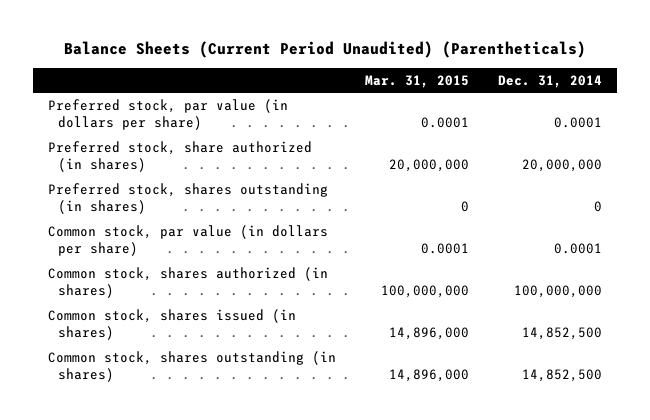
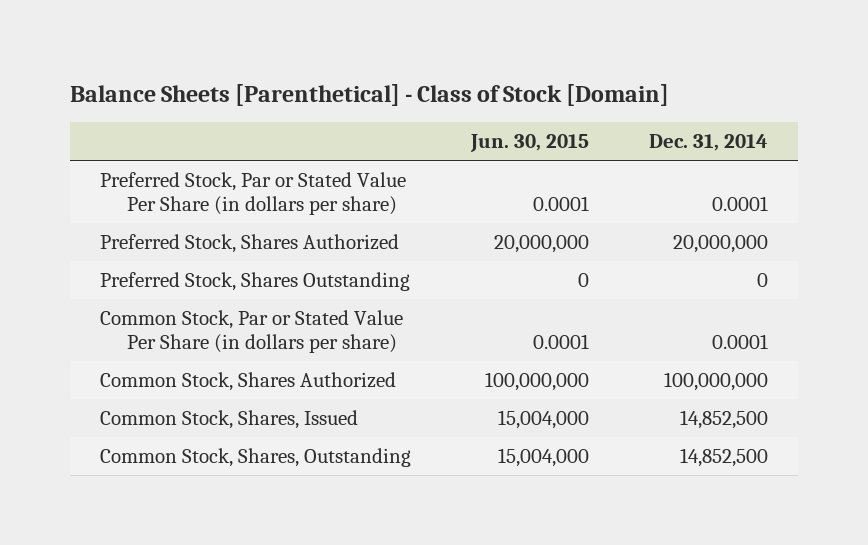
[63,41,586,59] Balance Sheets (Current Period Unaudited) (Parentheticals) -> [69,83,669,106] Balance Sheets [Parenthetical] - Class of Stock [Domain]
[364,74,469,88] Mar. 31, 2015 -> none
none -> [469,134,589,153] Jun. 30, 2015
[47,99,288,131] Preferred stock, par value (in dollars per share) -> [99,172,406,216] Preferred Stock, Par or Stated Value Per Share (in dollars per share)
[47,141,312,173] Preferred stock, share authorized (in shares) -> [99,234,399,254] Preferred Stock, Shares Authorized
[47,183,328,215] Preferred stock, shares outstanding (in shares) -> [99,272,410,292] Preferred Stock, Shares Outstanding
[47,225,328,257] Common stock, par value (in dollars per share) -> [99,310,403,354] Common Stock, Par or Stated Value Per Share (in dollars per share)
[47,267,328,299] Common stock, shares authorized (in shares) -> [99,372,396,392] Common Stock, Shares Authorized
[47,309,296,341] Common stock, shares issued (in shares) -> [99,410,358,430] Common Stock, Shares, Issued
[47,351,336,383] Common stock, shares outstanding (in shares) -> [99,448,411,468] Common Stock, Shares, Outstanding

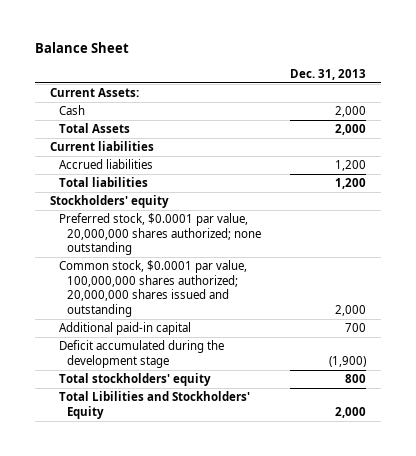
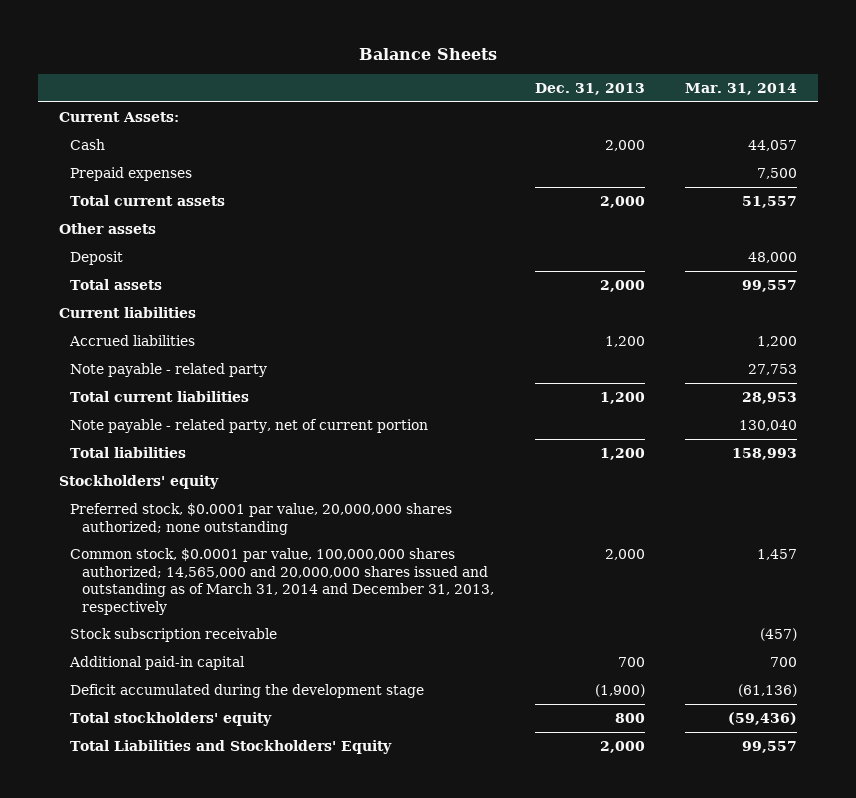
[35,42,130,54] Balance Sheet -> [359,47,498,60] Balance Sheets
none -> [685,82,798,95] Mar. 31, 2014
none -> [70,167,193,182] Prepaid expenses
none -> [70,195,226,207] Total current assets
none -> [58,223,156,235] Other assets
none -> [70,251,124,266] Deposit
[58,123,130,134] Total Assets -> [70,279,163,291] Total assets
none -> [70,363,268,378] Note payable - related party
none -> [70,391,250,403] Total current liabilities
none -> [70,419,429,434] Note payable - related party, net of current portion
[58,260,247,317] Common stock, $0.0001 par value, 100,000,000 shares authorized; 20,000,000 shares issued and outstanding -> [70,548,494,615] Common stock, $0.0001 par value, 100,000,000 shares authorized; 14,565,000 and 20,000,000 shares issued and outstanding as of March 31, 2014 and December 31, 2013, respectively
none -> [70,628,278,643] Stock subscription receivable
[58,391,250,419] Total Libilities and Stockholders' Equity -> [70,740,393,755] Total Liabilities and Stockholders' Equity

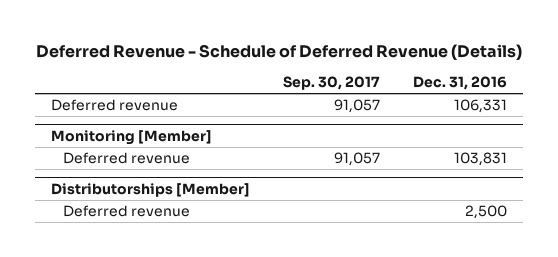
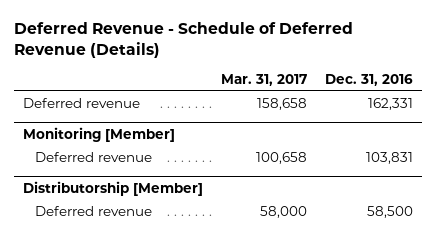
[282,76,380,91] Sep. 30, 2017 -> none
none -> [220,74,307,87] Mar. 31, 2017
[453,99,507,114] 106,331 -> [368,98,414,111] 162,331
[51,182,251,197] Distributorships [Member] -> [22,180,203,196] Distributorship [Member]
[464,205,507,220] 2,500 -> [367,206,414,219] 58,500

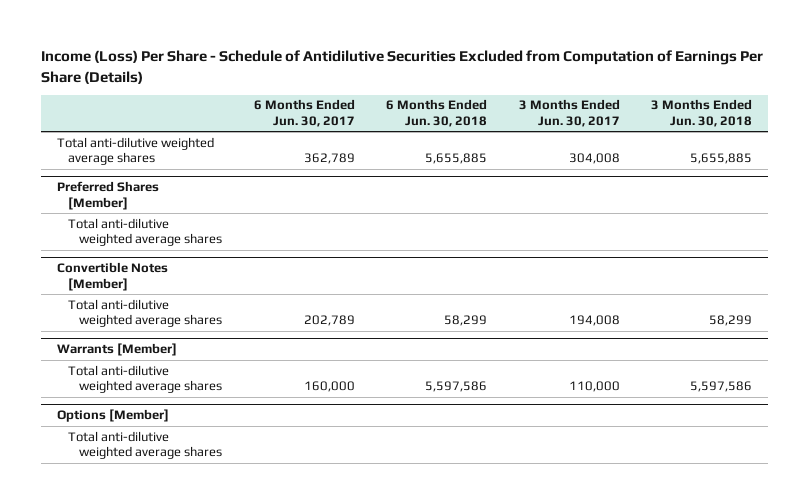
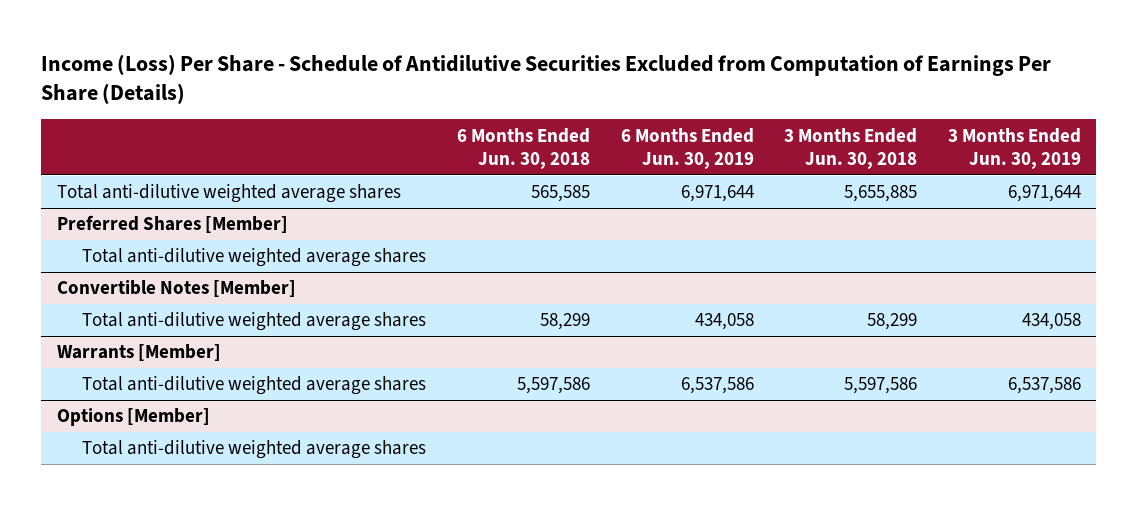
[253,99,355,127] 6 Months Ended Jun. 30, 2017 -> none
[518,99,620,127] 3 Months Ended Jun. 30, 2017 -> none
none -> [620,127,754,169] 6 Months Ended Jun. 30, 2019
none -> [947,127,1081,169] 3 Months Ended Jun. 30, 2019
[425,153,488,165] 5,655,885 -> [531,185,591,203] 565,585

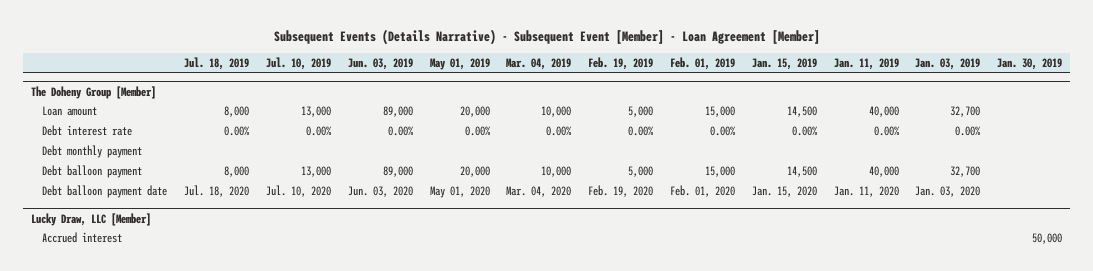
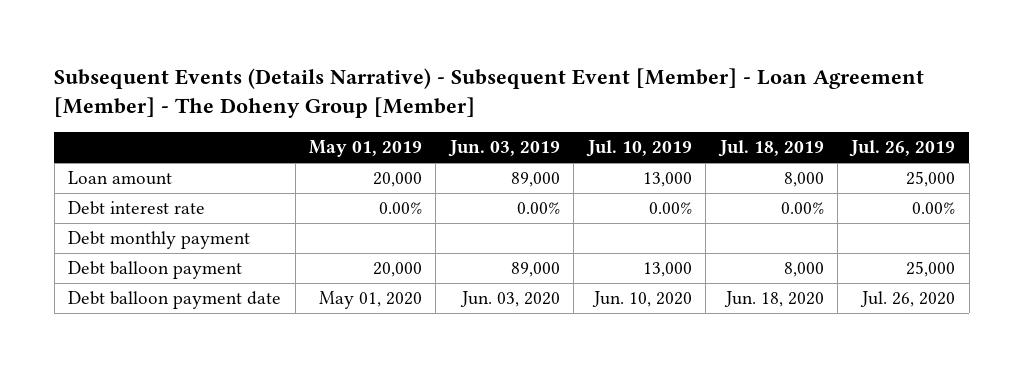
[273,29,820,46] Subsequent Events (Details Narrative) - Subsequent Event [Member] - Loan Agreement [Member] -> [54,67,925,119] Subsequent Events (Details Narrative) - Subsequent Event [Member] - Loan Agreement [Member] - The Doheny Group [Member]
[506,58,572,71] Mar. 04, 2019 -> none
[588,57,654,71] Feb. 19, 2019 -> none
[669,57,735,71] Feb. 01, 2019 -> none
[751,58,817,71] Jan. 15, 2019 -> none
[833,58,899,71] Jan. 11, 2019 -> none
[915,58,981,71] Jan. 03, 2019 -> none
[997,58,1063,71] Jan. 30, 2019 -> none
none -> [849,140,956,158] Jul. 26, 2019
[31,85,157,99] The Doheny Group [Member] -> none
[31,212,152,226] Lucky Draw, LLC [Member] -> none
[42,232,123,244] Accrued interest -> none
[184,185,250,198] Jul. 18, 2020 -> [723,291,824,308] Jun. 18, 2020
[266,185,332,198] Jul. 10, 2020 -> [591,291,692,308] Jun. 10, 2020

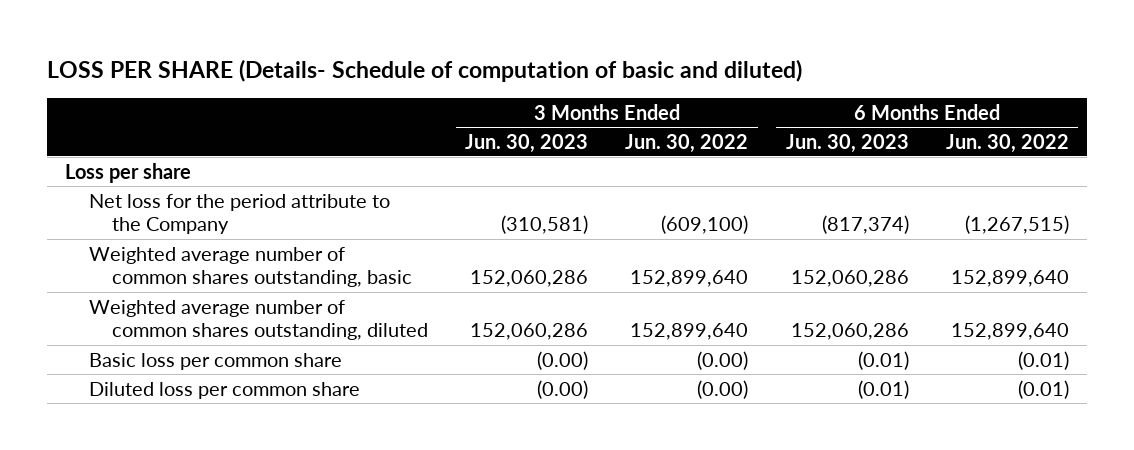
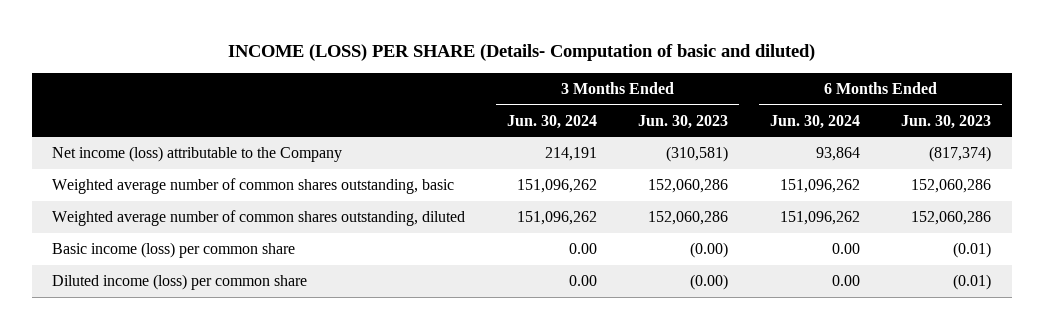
[46,59,802,83] LOSS PER SHARE (Details- Schedule of computation of basic and diluted) -> [227,43,815,61] INCOME (LOSS) PER SHARE (Details- Computation of basic and diluted)
[625,133,749,153] Jun. 30, 2022 -> none
[945,133,1069,153] Jun. 30, 2022 -> none
none -> [506,114,597,129] Jun. 30, 2024
none -> [769,114,860,129] Jun. 30, 2024
[65,162,192,183] Loss per share -> none
[88,193,390,235] Net loss for the period attribute to the Company -> [52,146,343,163] Net income (loss) attributable to the Company
[88,352,342,370] Basic loss per common share -> [52,242,296,259] Basic income (loss) per common share
[88,381,360,399] Diluted loss per common share -> [52,274,308,291] Diluted income (loss) per common share

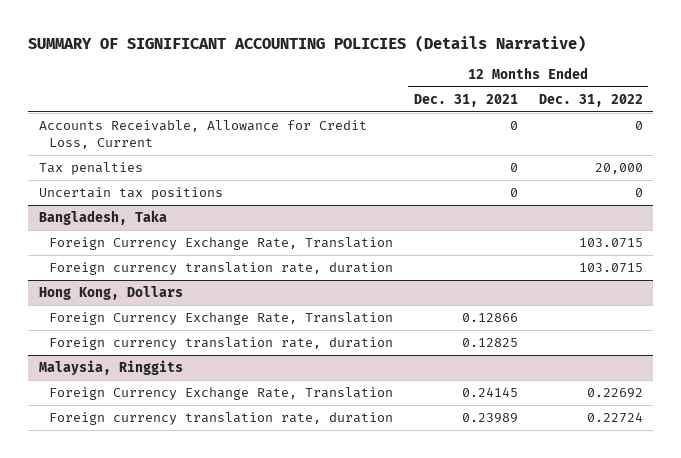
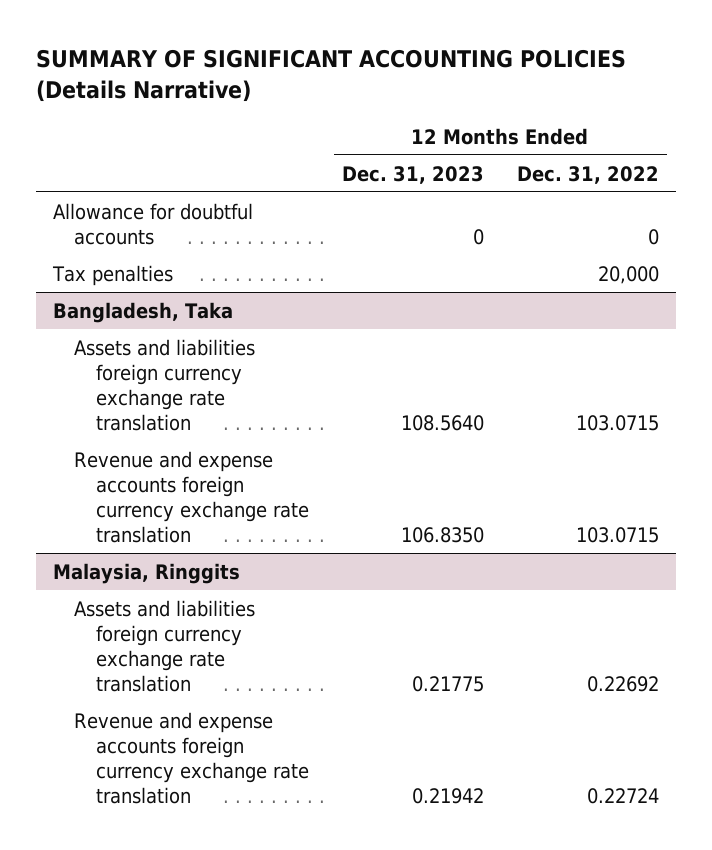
[413,93,518,107] Dec. 31, 2021 -> none
none -> [341,165,484,184] Dec. 31, 2023
[38,120,367,149] Accounts Receivable, Allowance for Credit Loss, Current -> [52,202,253,245] Allowance for doubtful accounts
[38,187,223,201] Uncertain tax positions -> none
[38,286,183,301] Hong Kong, Dollars -> none
[48,312,393,326] Foreign Currency Exchange Rate, Translation -> none
[48,337,393,351] Foreign currency translation rate, duration -> none
[48,237,393,251] Foreign Currency Exchange Rate, Translation -> [74,338,256,431] Assets and liabilities foreign currency exchange rate translation
[48,262,393,276] Foreign currency translation rate, duration -> [74,450,309,543] Revenue and expense accounts foreign currency exchange rate translation
[48,387,393,401] Foreign Currency Exchange Rate, Translation -> [74,599,256,692] Assets and liabilities foreign currency exchange rate translation
[48,412,393,426] Foreign currency translation rate, duration -> [74,711,309,804] Revenue and expense accounts foreign currency exchange rate translation

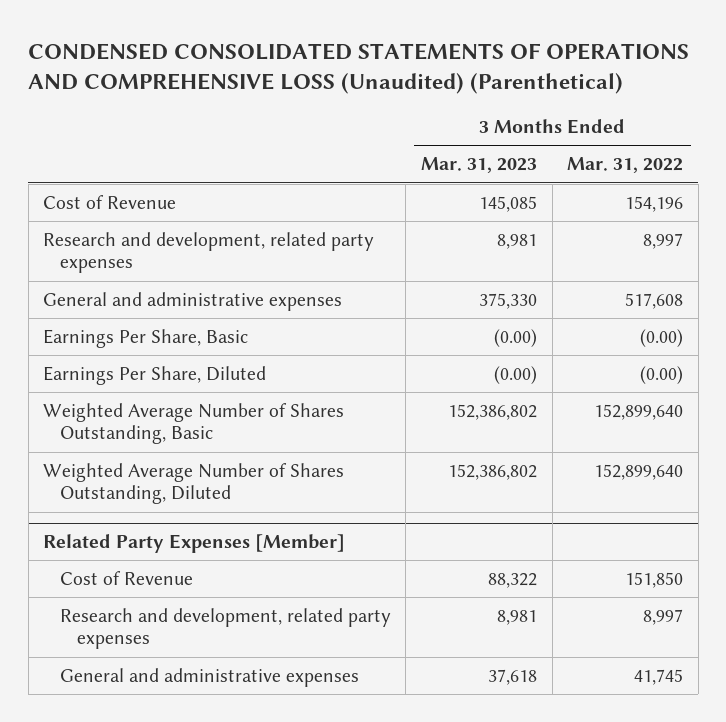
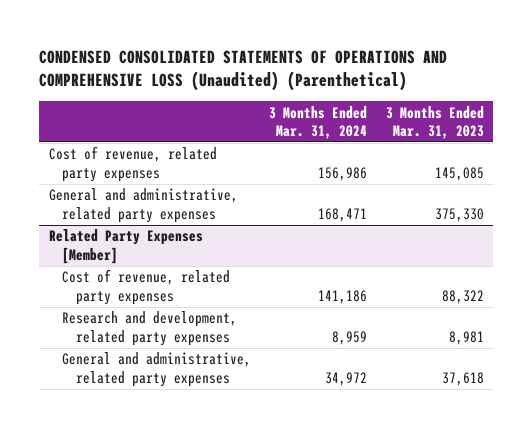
[567,157,684,174] Mar. 31, 2022 -> none
none -> [269,105,368,140] 3 Months Ended Mar. 31, 2024
[43,231,375,274] Research and development, related party expenses -> none
[43,328,249,348] Earnings Per Share, Basic -> none
[43,365,267,385] Earnings Per Share, Diluted -> none
[43,402,345,445] Weighted Average Number of Shares Outstanding, Basic -> none
[43,462,345,505] Weighted Average Number of Shares Outstanding, Diluted -> none
[43,194,177,209] Cost of Revenue -> [48,146,217,182] Cost of revenue, related party expenses
[43,291,343,311] General and administrative expenses -> [48,188,238,223] General and administrative, related party expenses
[59,570,193,585] Cost of Revenue -> [62,269,231,305] Cost of revenue, related party expenses
[59,667,359,687] General and administrative expenses -> [62,352,252,387] General and administrative, related party expenses

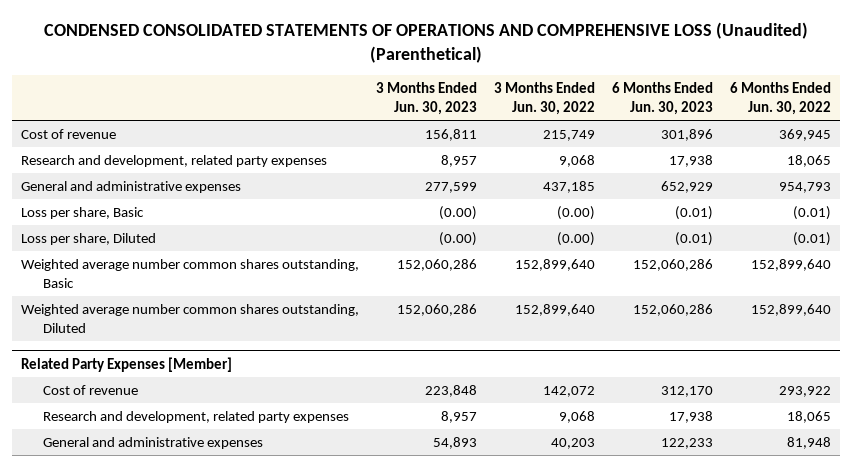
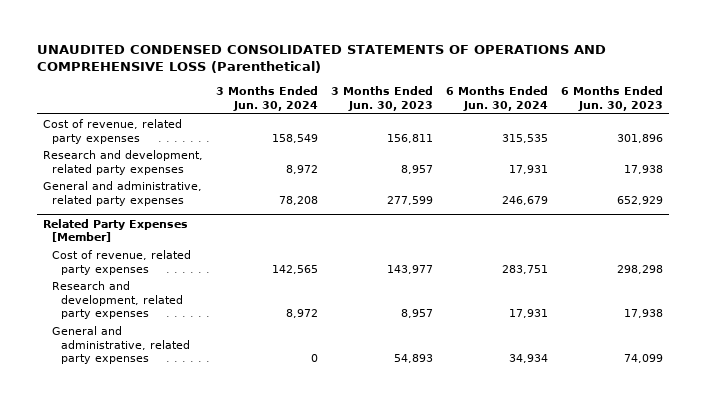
[44,22,809,63] CONDENSED CONSOLIDATED STATEMENTS OF OPERATIONS AND COMPREHENSIVE LOSS (Unaudited) (Parenthetical) -> [36,45,606,74] UNAUDITED CONDENSED CONSOLIDATED STATEMENTS OF OPERATIONS AND COMPREHENSIVE LOSS (Parenthetical)
[494,81,596,116] 3 Months Ended Jun. 30, 2022 -> none
[730,81,832,116] 6 Months Ended Jun. 30, 2022 -> none
none -> [216,86,319,112] 3 Months Ended Jun. 30, 2024
none -> [445,86,548,112] 6 Months Ended Jun. 30, 2024
[20,128,116,139] Cost of revenue -> [43,118,183,144] Cost of revenue, related party expenses
[20,206,144,219] Loss per share, Basic -> none
[20,232,156,245] Loss per share, Diluted -> none
[20,258,359,289] Weighted average number common shares outstanding, Basic -> none
[20,303,359,334] Weighted average number common shares outstanding, Diluted -> none
[20,180,241,193] General and administrative expenses -> [43,180,203,206] General and administrative, related party expenses
[43,384,139,395] Cost of revenue -> [52,249,192,275] Cost of revenue, related party expenses
[425,384,478,397] 223,848 -> [387,264,434,274] 143,977
[661,385,714,397] 312,170 -> [616,264,663,274] 298,298
[43,436,264,449] General and administrative expenses -> [52,325,190,365] General and administrative, related party expenses
[661,437,714,449] 122,233 -> [623,354,663,364] 74,099

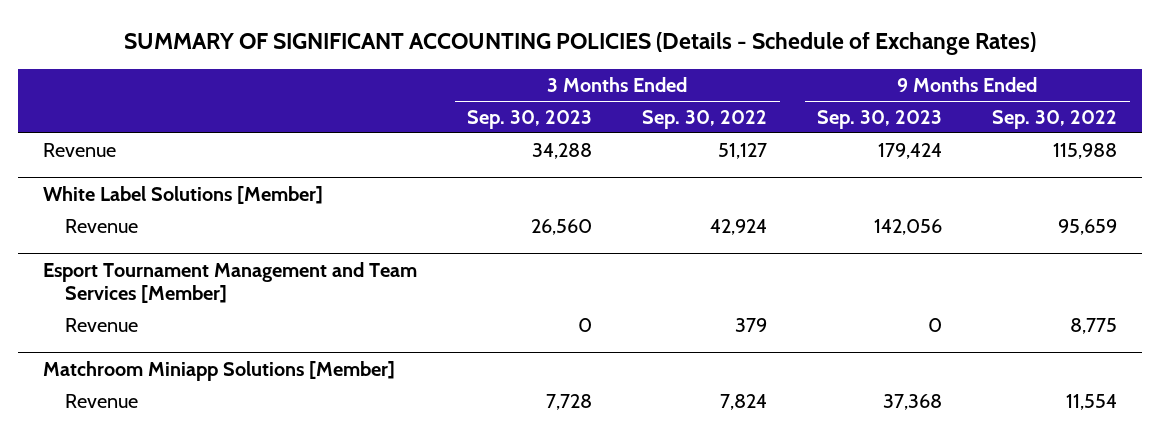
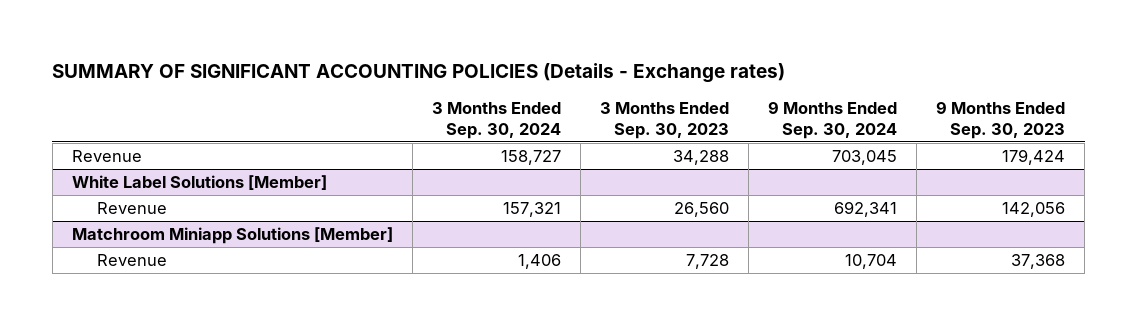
[124,32,1037,56] SUMMARY OF SIGNIFICANT ACCOUNTING POLICIES (Details - Schedule of Exchange Rates) -> [52,63,786,84] SUMMARY OF SIGNIFICANT ACCOUNTING POLICIES (Details - Exchange rates)
[642,109,768,129] Sep. 30, 2022 -> none
[992,109,1118,129] Sep. 30, 2022 -> none
none -> [432,102,562,139] 3 Months Ended Sep. 30, 2024
none -> [768,101,898,139] 9 Months Ended Sep. 30, 2024
[43,261,418,304] Esport Tournament Management and Team Services [Member] -> none
[65,317,139,332] Revenue -> none

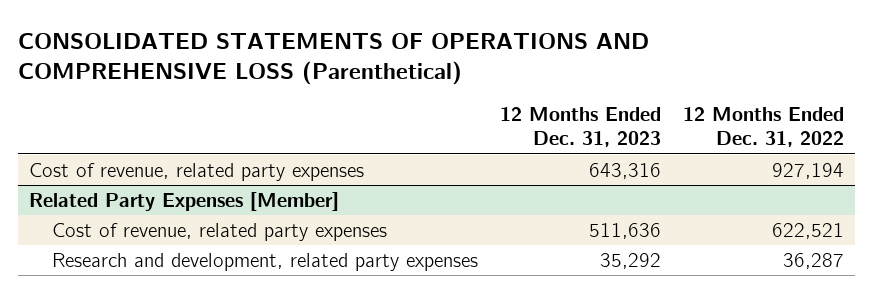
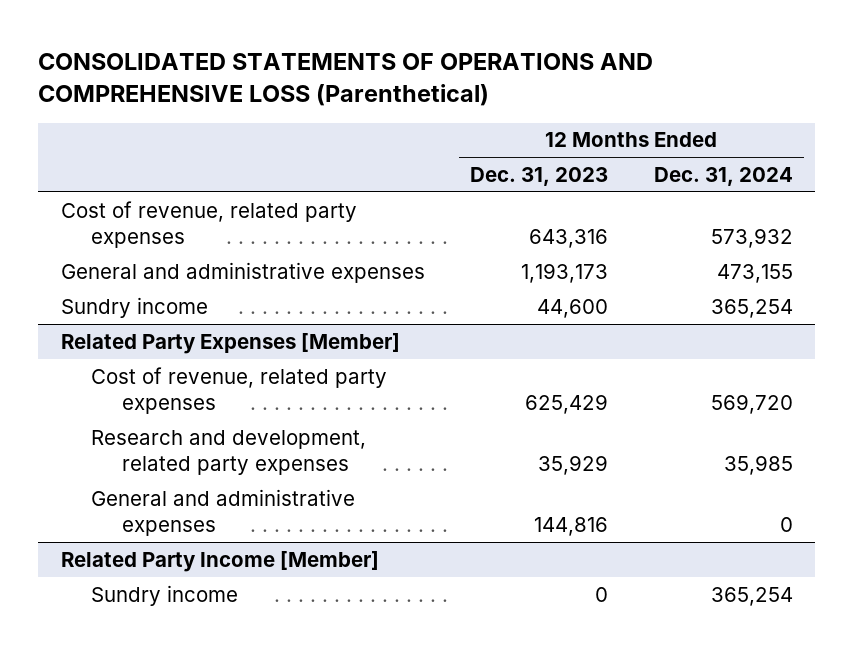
[683,107,845,148] 12 Months Ended Dec. 31, 2022 -> none
none -> [653,166,793,186] Dec. 31, 2024
none -> [60,261,425,283] General and administrative expenses
none -> [60,296,208,318] Sundry income
[589,223,662,240] 511,636 -> [525,393,609,414] 625,429
[600,253,662,270] 35,292 -> [538,454,609,475] 35,929
none -> [91,488,356,536] General and administrative expenses
none -> [60,550,379,572] Related Party Income [Member]
none -> [91,584,239,606] Sundry income

